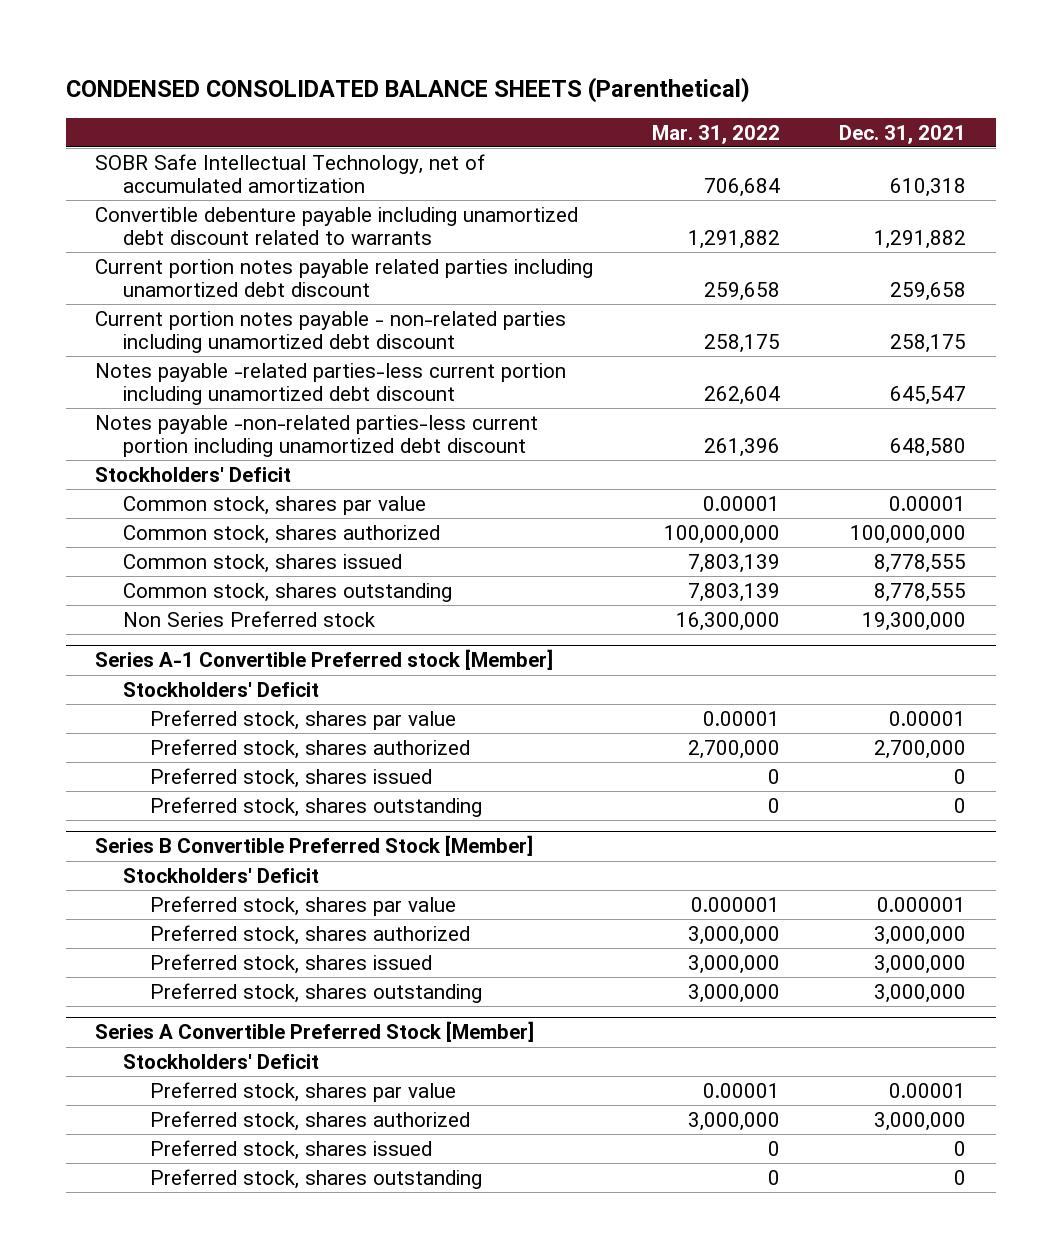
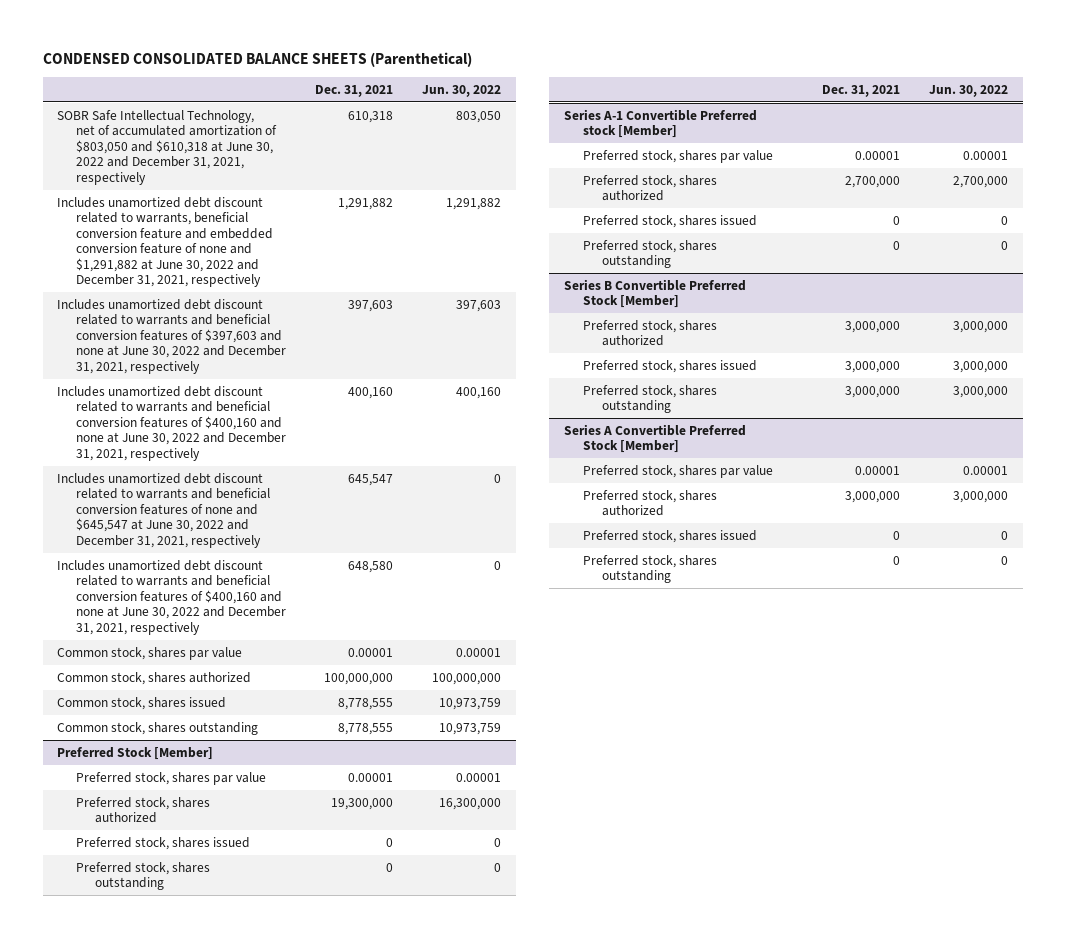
[652,124,781,144] Mar. 31, 2022 -> none
none -> [422,84,502,97] Jun. 30, 2022
[95,258,594,298] Current portion notes payable related parties including unamortized debt discount -> none
[95,310,567,354] Current portion notes payable - non-related parties including unamortized debt discount -> none
[95,466,292,482] Stockholders' Deficit -> none
[95,153,486,194] SOBR Safe Intellectual Technology, net of accumulated amortization -> [57,109,278,185] SOBR Safe Intellectual Technology, net of accumulated amortization of $803,050 and $610,318 at June 30, 2022 and December 31, 2021, respectively
[95,206,579,246] Convertible debenture payable including unamortized debt discount related to warrants -> [57,196,274,288] Includes unamortized debt discount related to warrants, beneficial conversion feature and embedded conversion feature of none and $1,291,882 at June 30, 2022 and December 31, 2021, respectively
none -> [57,298,287,374] Includes unamortized debt discount related to warrants and beneficial conversion features of $397,603 and none at June 30, 2022 and December 31, 2021, respectively
none -> [57,385,287,461] Includes unamortized debt discount related to warrants and beneficial conversion features of $400,160 and none at June 30, 2022 and December 31, 2021, respectively
[95,362,567,406] Notes payable -related parties-less current portion including unamortized debt discount -> [57,472,271,548] Includes unamortized debt discount related to warrants and beneficial conversion features of none and $645,547 at June 30, 2022 and December 31, 2021, respectively
[95,414,539,458] Notes payable -non-related parties-less current portion including unamortized debt discount -> [57,559,287,635] Includes unamortized debt discount related to warrants and beneficial conversion features of $400,160 and none at June 30, 2022 and December 31, 2021, respectively
none -> [57,746,214,760] Preferred Stock [Member]
none -> [76,771,267,785] Preferred stock, shares par value
[122,610,375,627] Non Series Preferred stock -> [76,796,211,824] Preferred stock, shares authorized
none -> [76,836,251,850] Preferred stock, shares issued
none -> [76,861,211,891] Preferred stock, shares outstanding
[122,681,319,697] Stockholders' Deficit -> none
[122,867,319,883] Stockholders' Deficit -> none
[149,895,456,916] Preferred stock, shares par value -> none
[122,1053,319,1069] Stockholders' Deficit -> none

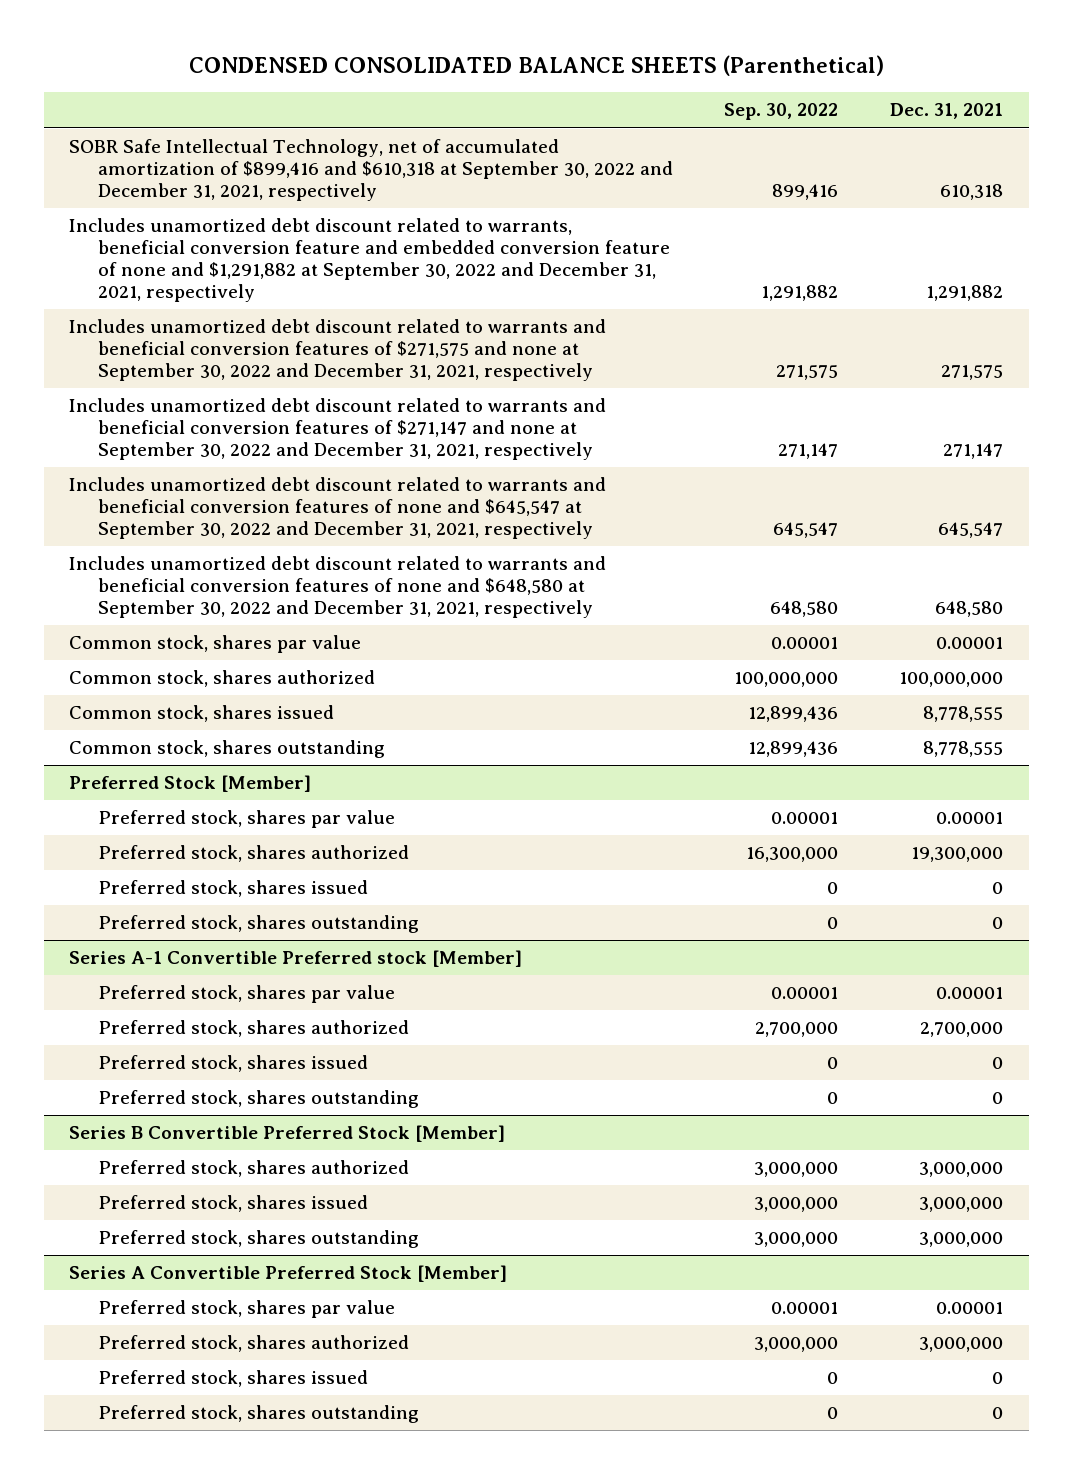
[422,84,502,97] Jun. 30, 2022 -> none
none -> [724,103,839,121] Sep. 30, 2022
[57,109,278,185] SOBR Safe Intellectual Technology, net of accumulated amortization of $803,050 and $610,318 at June 30, 2022 and December 31, 2021, respectively -> [69,139,673,202] SOBR Safe Intellectual Technology, net of accumulated amortization of $899,416 and $610,318 at September 30, 2022 and December 31, 2021, respectively
[57,196,274,288] Includes unamortized debt discount related to warrants, beneficial conversion feature and embedded conversion feature of none and $1,291,882 at June 30, 2022 and December 31, 2021, respectively -> [69,218,670,303] Includes unamortized debt discount related to warrants, beneficial conversion feature and embedded conversion feature of none and $1,291,882 at September 30, 2022 and December 31, 2021, respectively
[57,298,287,374] Includes unamortized debt discount related to warrants and beneficial conversion features of $397,603 and none at June 30, 2022 and December 31, 2021, respectively -> [69,319,607,382] Includes unamortized debt discount related to warrants and beneficial conversion features of $271,575 and none at September 30, 2022 and December 31, 2021, respectively
[348,299,394,312] 397,603 -> [940,365,1003,381] 271,575
[57,385,287,461] Includes unamortized debt discount related to warrants and beneficial conversion features of $400,160 and none at June 30, 2022 and December 31, 2021, respectively -> [69,398,607,461] Includes unamortized debt discount related to warrants and beneficial conversion features of $271,147 and none at September 30, 2022 and December 31, 2021, respectively
[348,386,394,399] 400,160 -> [942,443,1003,460] 271,147
[57,472,271,548] Includes unamortized debt discount related to warrants and beneficial conversion features of none and $645,547 at June 30, 2022 and December 31, 2021, respectively -> [69,477,607,540] Includes unamortized debt discount related to warrants and beneficial conversion features of none and $645,547 at September 30, 2022 and December 31, 2021, respectively
[57,559,287,635] Includes unamortized debt discount related to warrants and beneficial conversion features of $400,160 and none at June 30, 2022 and December 31, 2021, respectively -> [69,556,607,619] Includes unamortized debt discount related to warrants and beneficial conversion features of none and $648,580 at September 30, 2022 and December 31, 2021, respectively

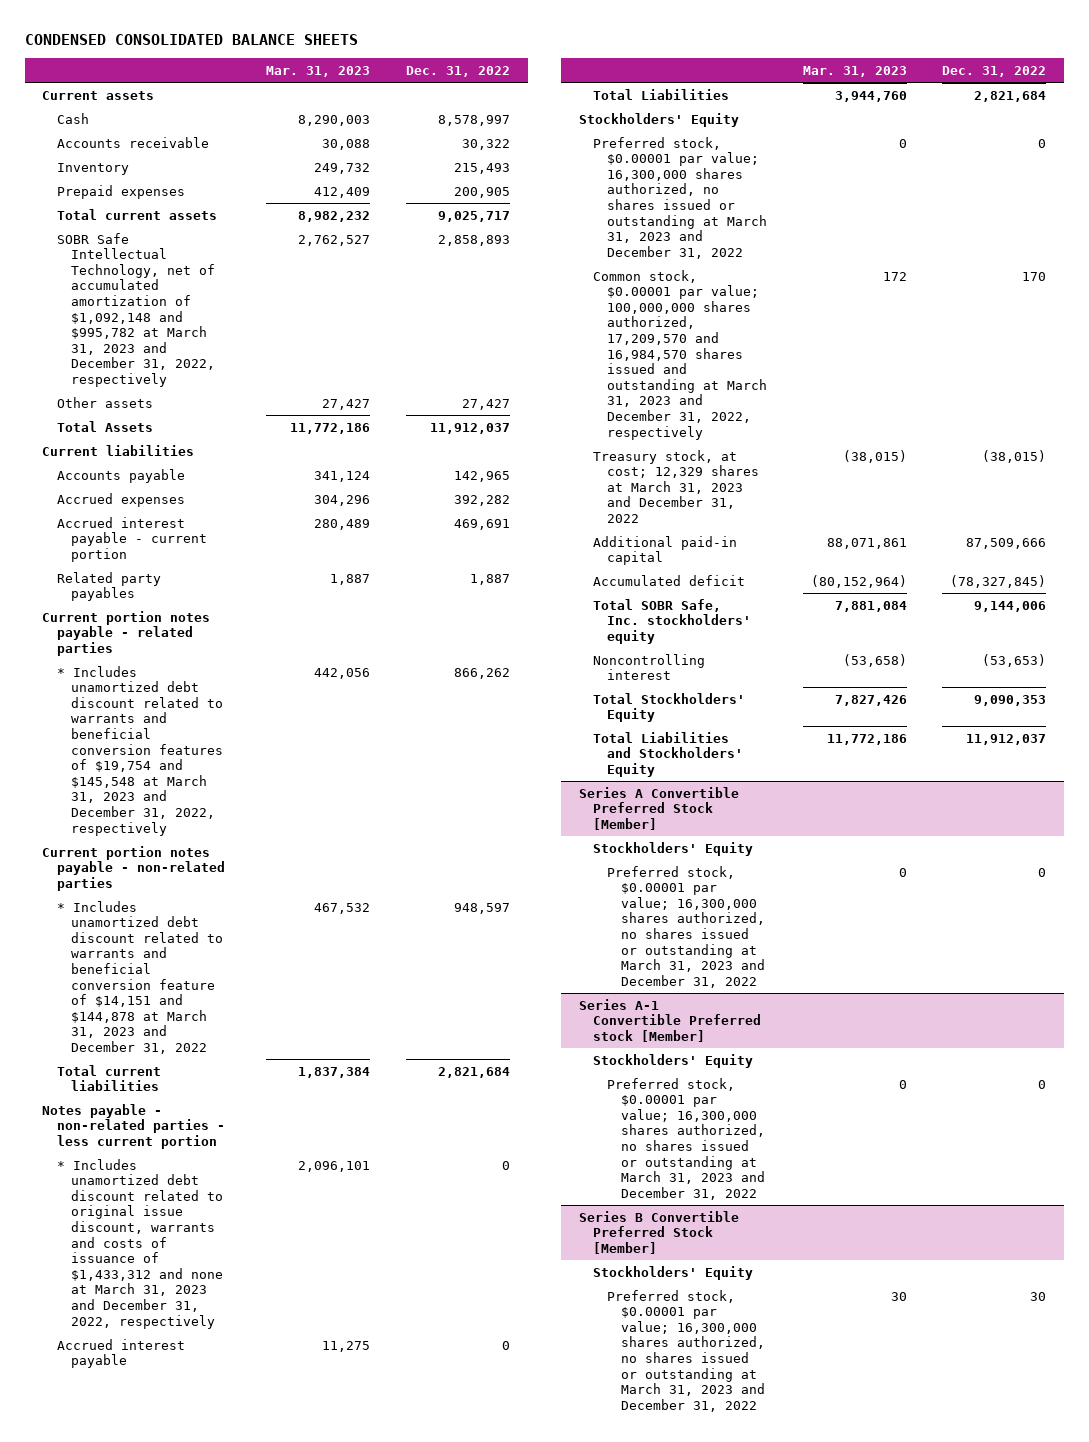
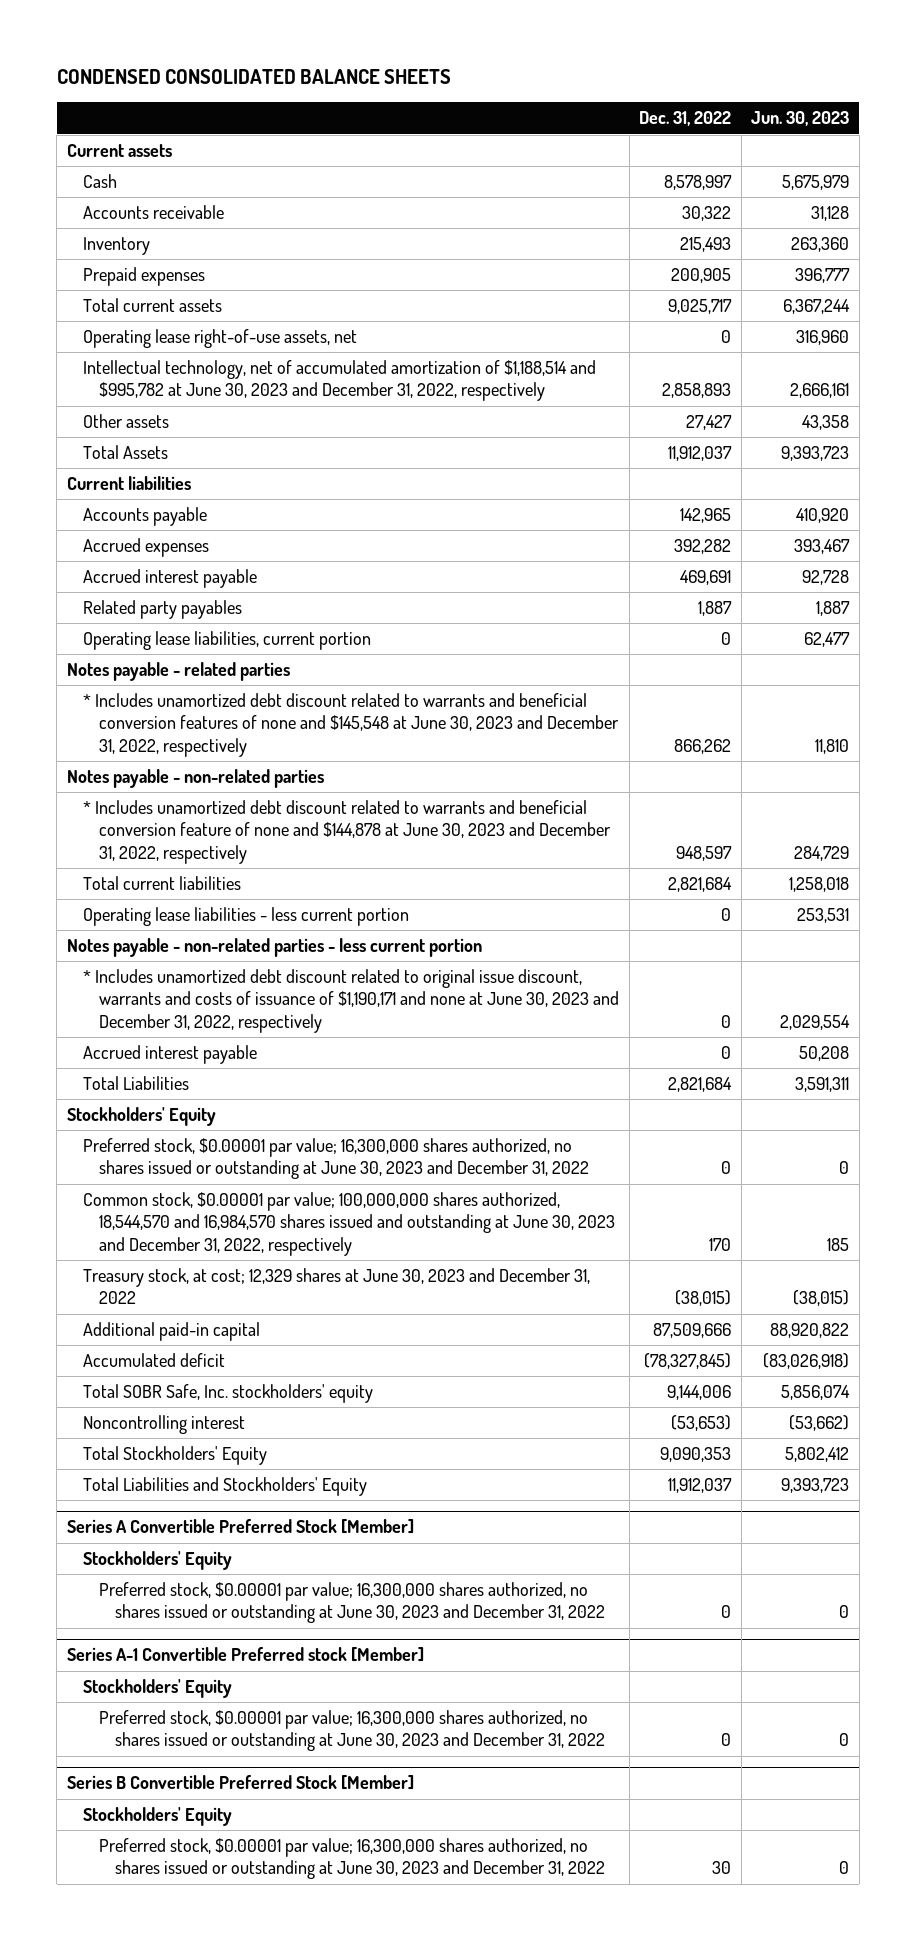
[266,66,371,78] Mar. 31, 2023 -> none
none -> [751,111,850,127] Jun. 30, 2023
none -> [82,329,357,349] Operating lease right-of-use assets, net
[56,232,215,388] SOBR Safe Intellectual Technology, net of accumulated amortization of $1,092,148 and $995,782 at March 31, 2023 and December 31, 2022, respectively -> [82,360,596,402] Intellectual technology, net of accumulated amortization of $1,188,514 and $995,782 at June 30, 2023 and December 31, 2022, respectively
[56,516,207,562] Accrued interest payable - current portion -> [82,569,257,589] Accrued interest payable
none -> [82,631,371,651] Operating lease liabilities, current portion
[42,610,211,656] Current portion notes payable - related parties -> [66,662,290,682] Notes payable - related parties
[56,665,223,836] * Includes unamortized debt discount related to warrants and beneficial conversion features of $19,754 and $145,548 at March 31, 2023 and December 31, 2022, respectively -> [82,693,619,757] * Includes unamortized debt discount related to warrants and beneficial conversion features of none and $145,548 at June 30, 2023 and December 31, 2022, respectively
[42,845,225,891] Current portion notes payable - non-related parties -> [66,769,324,789] Notes payable - non-related parties
[56,900,223,1055] * Includes unamortized debt discount related to warrants and beneficial conversion feature of $14,151 and $144,878 at March 31, 2023 and December 31, 2022 -> [82,800,611,864] * Includes unamortized debt discount related to warrants and beneficial conversion feature of none and $144,878 at June 30, 2023 and December 31, 2022, respectively
none -> [82,907,409,927] Operating lease liabilities - less current portion
[56,1158,223,1329] * Includes unamortized debt discount related to original issue discount, warrants and costs of issuance of $1,433,312 and none at March 31, 2023 and December 31, 2022, respectively -> [82,969,619,1033] * Includes unamortized debt discount related to original issue discount, warrants and costs of issuance of $1,190,171 and none at June 30, 2023 and December 31, 2022, respectively
[592,136,768,259] Preferred stock, $0.00001 par value; 16,300,000 shares authorized, no shares issued or outstanding at March 31, 2023 and December 31, 2022 -> [82,1138,589,1180] Preferred stock, $0.00001 par value; 16,300,000 shares authorized, no shares issued or outstanding at June 30, 2023 and December 31, 2022
[592,269,768,440] Common stock, $0.00001 par value; 100,000,000 shares authorized, 17,209,570 and 16,984,570 shares issued and outstanding at March 31, 2023 and December 31, 2022, respectively -> [82,1192,615,1256] Common stock, $0.00001 par value; 100,000,000 shares authorized, 18,544,570 and 16,984,570 shares issued and outstanding at June 30, 2023 and December 31, 2022, respectively
[592,449,760,524] Treasury stock, at cost; 12,329 shares at March 31, 2023 and December 31, 2022 -> [82,1268,590,1305] Treasury stock, at cost; 12,329 shares at June 30, 2023 and December 31, 2022
[607,865,766,988] Preferred stock, $0.00001 par value; 16,300,000 shares authorized, no shares issued or outstanding at March 31, 2023 and December 31, 2022 -> [98,1582,606,1624] Preferred stock, $0.00001 par value; 16,300,000 shares authorized, no shares issued or outstanding at June 30, 2023 and December 31, 2022
[607,1077,766,1200] Preferred stock, $0.00001 par value; 16,300,000 shares authorized, no shares issued or outstanding at March 31, 2023 and December 31, 2022 -> [98,1710,606,1752] Preferred stock, $0.00001 par value; 16,300,000 shares authorized, no shares issued or outstanding at June 30, 2023 and December 31, 2022
[607,1289,766,1412] Preferred stock, $0.00001 par value; 16,300,000 shares authorized, no shares issued or outstanding at March 31, 2023 and December 31, 2022 -> [98,1838,606,1880] Preferred stock, $0.00001 par value; 16,300,000 shares authorized, no shares issued or outstanding at June 30, 2023 and December 31, 2022

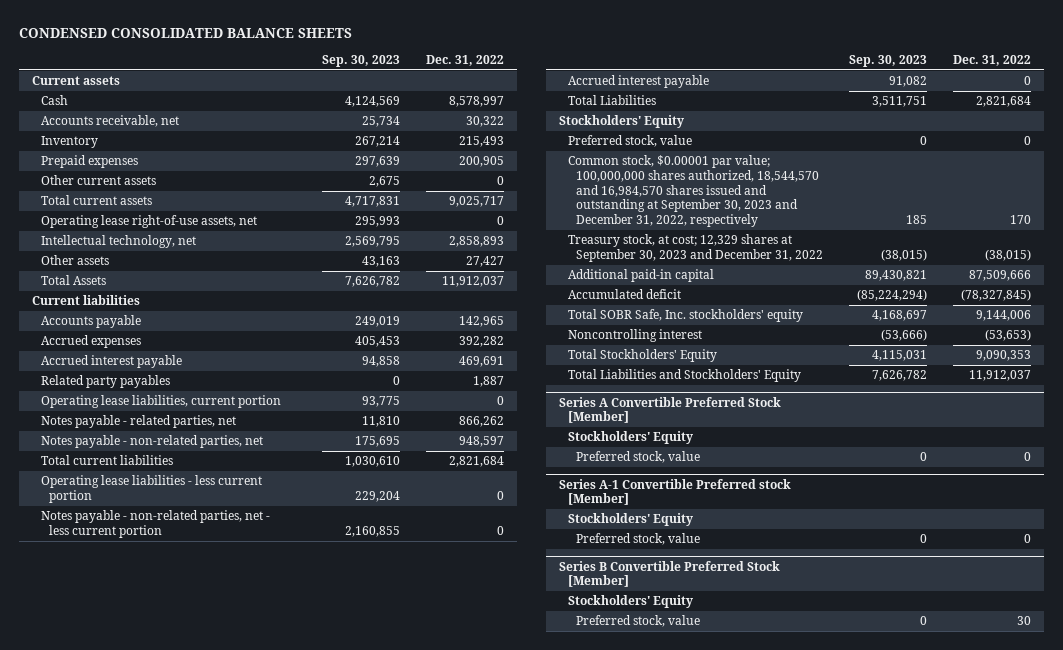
[751,111,850,127] Jun. 30, 2023 -> none
none -> [321,54,400,67] Sep. 30, 2023
[82,205,224,220] Accounts receivable -> [40,115,179,128] Accounts receivable, net
none -> [40,175,156,186] Other current assets
[82,360,596,402] Intellectual technology, net of accumulated amortization of $1,188,514 and $995,782 at June 30, 2023 and December 31, 2022, respectively -> [40,235,196,249] Intellectual technology, net
[66,662,290,682] Notes payable - related parties -> none
[66,769,324,789] Notes payable - non-related parties -> none
[82,693,619,757] * Includes unamortized debt discount related to warrants and beneficial conversion features of none and $145,548 at June 30, 2023 and December 31, 2022, respectively -> [40,415,236,429] Notes payable - related parties, net
[82,800,611,864] * Includes unamortized debt discount related to warrants and beneficial conversion feature of none and $144,878 at June 30, 2023 and December 31, 2022, respectively -> [40,435,263,449] Notes payable - non-related parties, net
[66,938,482,958] Notes payable - non-related parties - less current portion -> none
[82,969,619,1033] * Includes unamortized debt discount related to original issue discount, warrants and costs of issuance of $1,190,171 and none at June 30, 2023 and December 31, 2022, respectively -> [40,510,270,539] Notes payable - non-related parties, net - less current portion
[82,1138,589,1180] Preferred stock, $0.00001 par value; 16,300,000 shares authorized, no shares issued or outstanding at June 30, 2023 and December 31, 2022 -> [567,135,692,148] Preferred stock, value
[82,1192,615,1256] Common stock, $0.00001 par value; 100,000,000 shares authorized, 18,544,570 and 16,984,570 shares issued and outstanding at June 30, 2023 and December 31, 2022, respectively -> [567,155,819,227] Common stock, $0.00001 par value; 100,000,000 shares authorized, 18,544,570 and 16,984,570 shares issued and outstanding at September 30, 2023 and December 31, 2022, respectively
[82,1268,590,1305] Treasury stock, at cost; 12,329 shares at June 30, 2023 and December 31, 2022 -> [567,234,823,263] Treasury stock, at cost; 12,329 shares at September 30, 2023 and December 31, 2022
[98,1582,606,1624] Preferred stock, $0.00001 par value; 16,300,000 shares authorized, no shares issued or outstanding at June 30, 2023 and December 31, 2022 -> [575,451,700,464] Preferred stock, value
[98,1710,606,1752] Preferred stock, $0.00001 par value; 16,300,000 shares authorized, no shares issued or outstanding at June 30, 2023 and December 31, 2022 -> [575,533,700,546] Preferred stock, value
[98,1838,606,1880] Preferred stock, $0.00001 par value; 16,300,000 shares authorized, no shares issued or outstanding at June 30, 2023 and December 31, 2022 -> [575,615,700,628] Preferred stock, value

